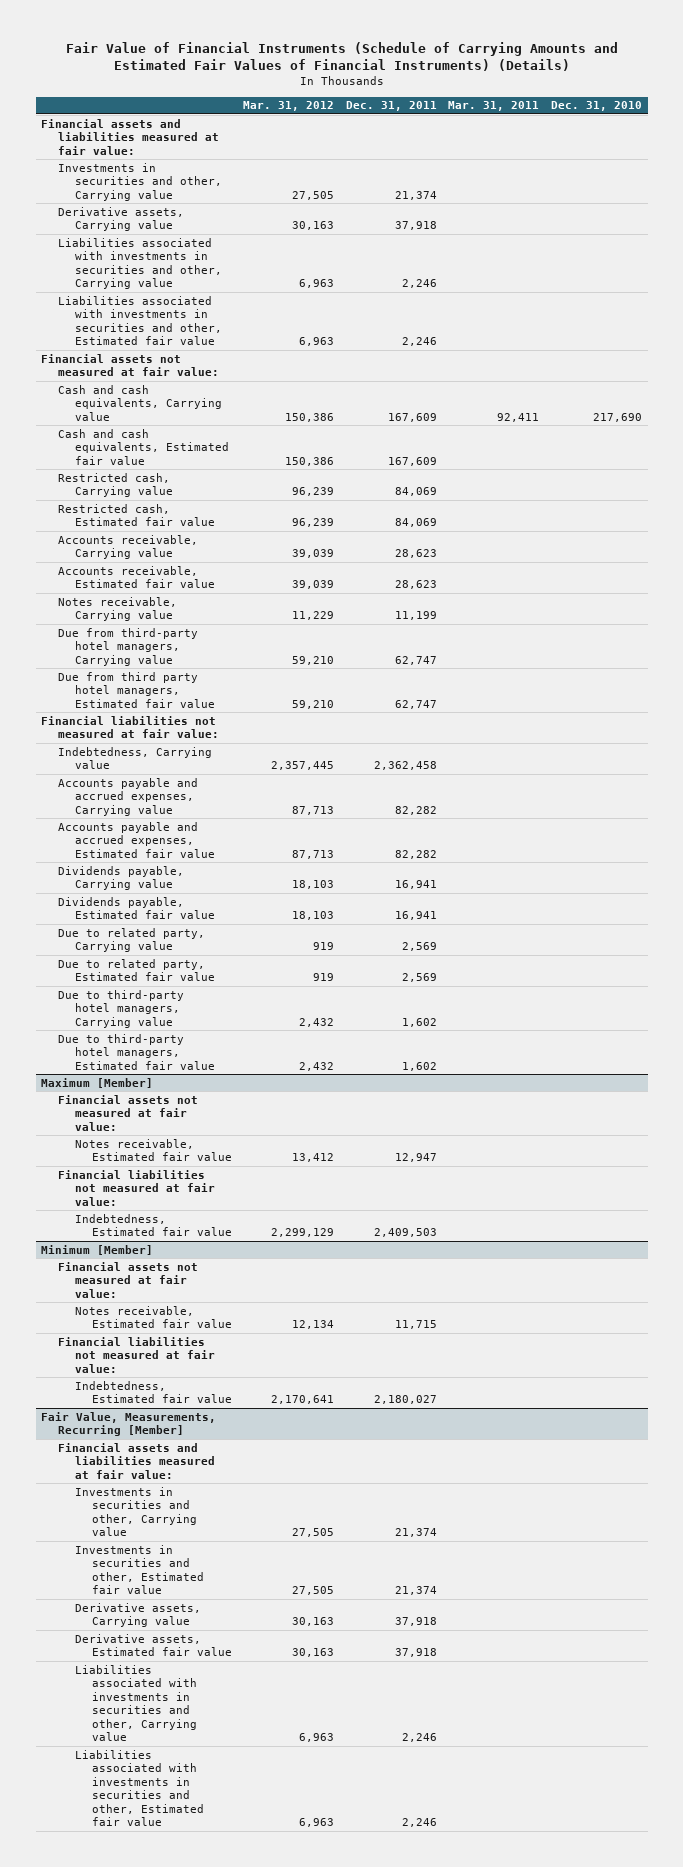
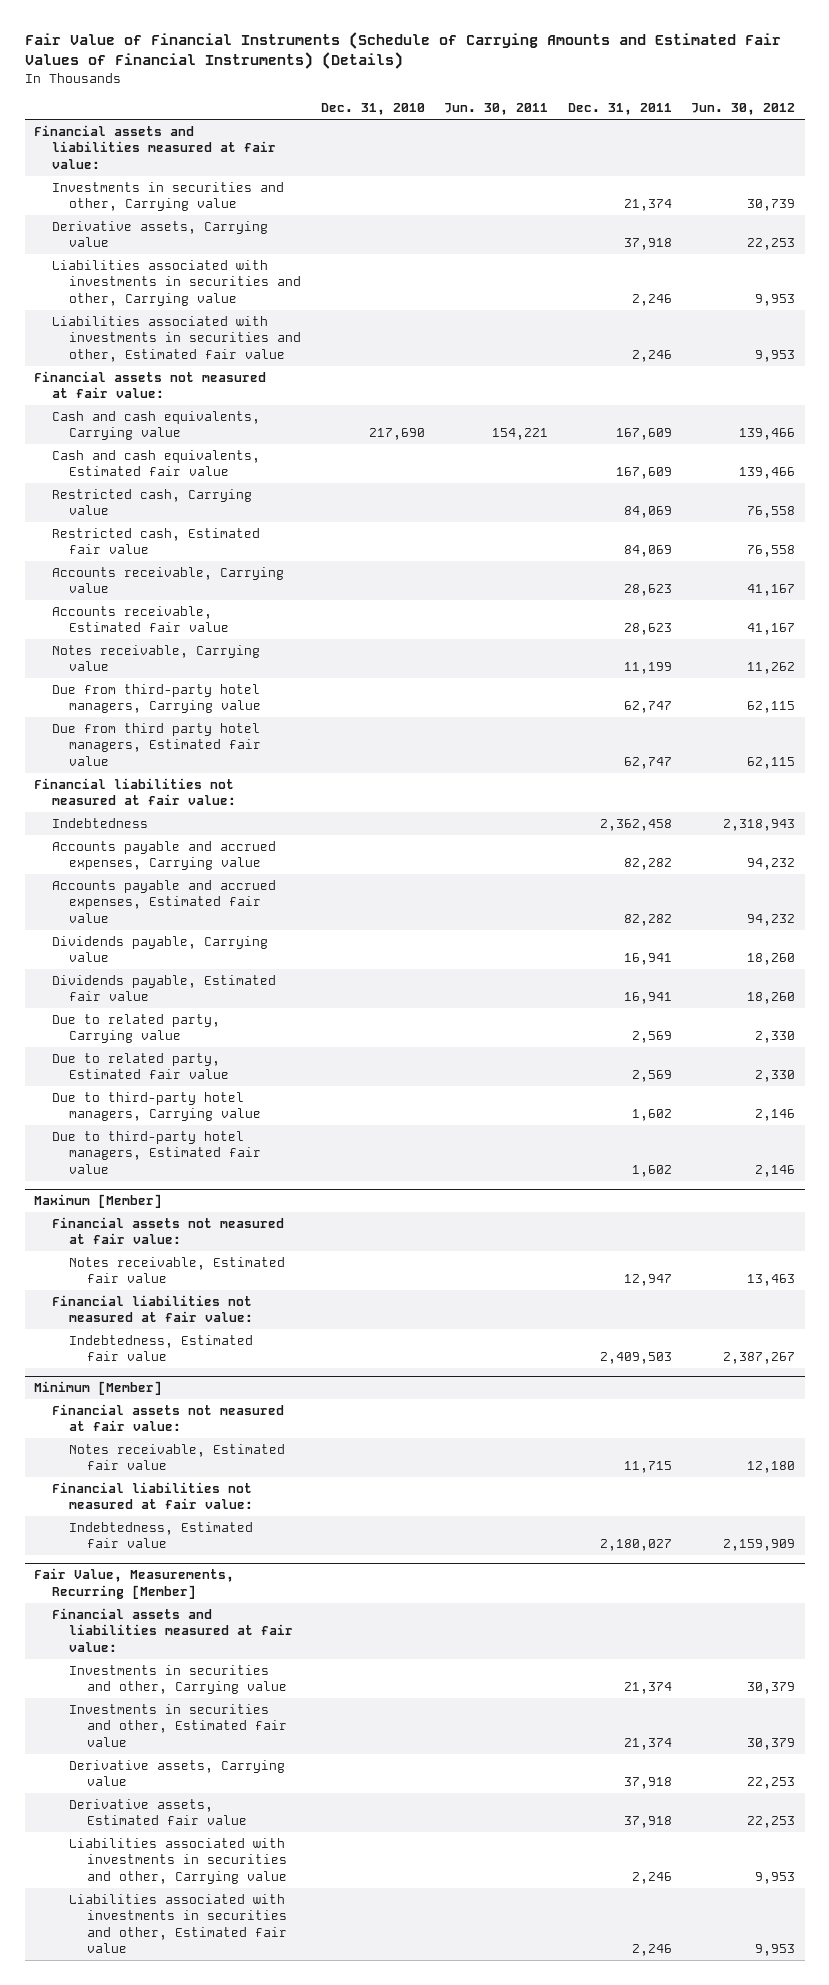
[243,101,335,112] Mar. 31, 2012 -> none
[448,101,540,112] Mar. 31, 2011 -> none
none -> [444,103,549,116] Jun. 30, 2011
none -> [691,103,796,116] Jun. 30, 2012
[58,746,213,770] Indebtedness, Carrying value -> [51,818,148,829] Indebtedness

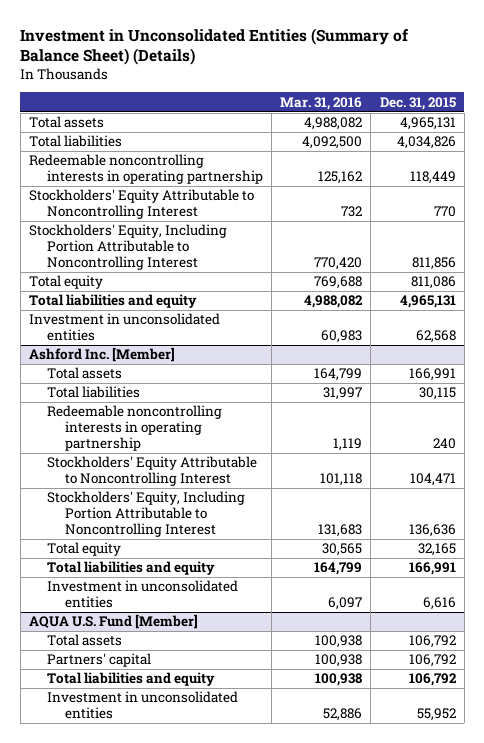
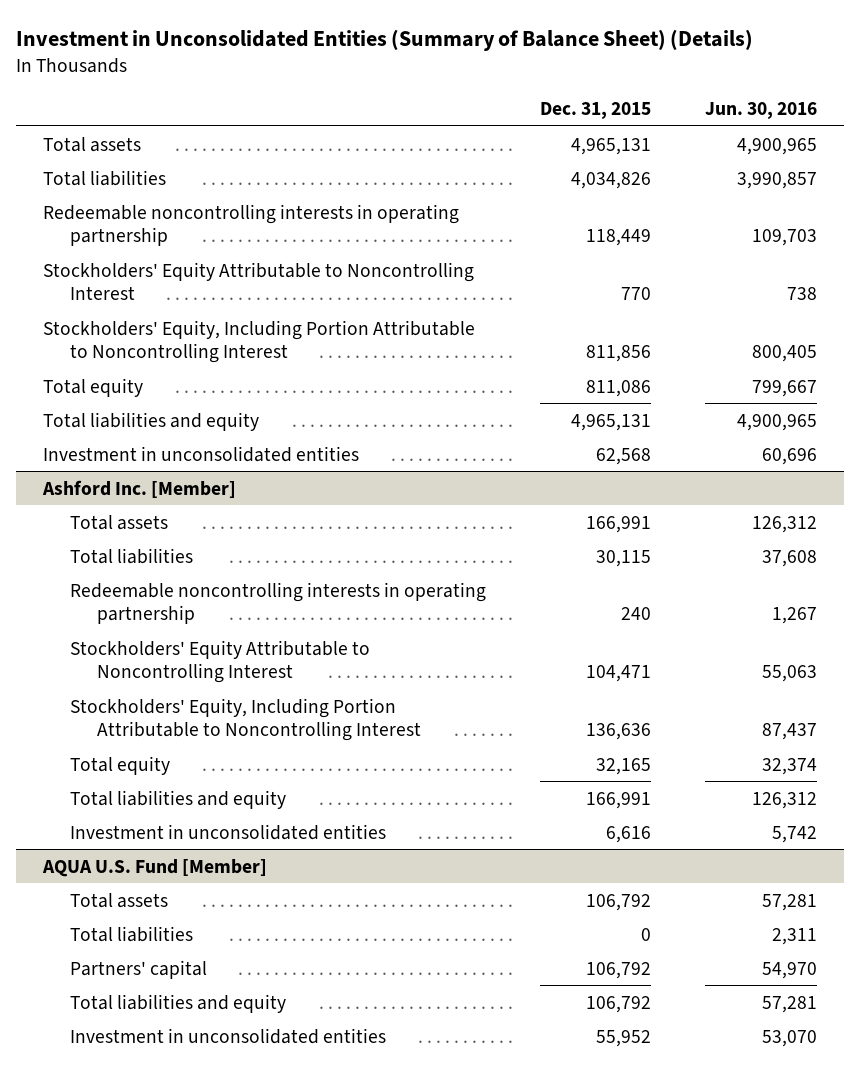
[280,96,363,110] Mar. 31, 2016 -> none
none -> [704,101,817,119] Jun. 30, 2016
none -> [69,925,193,942] Total liabilities

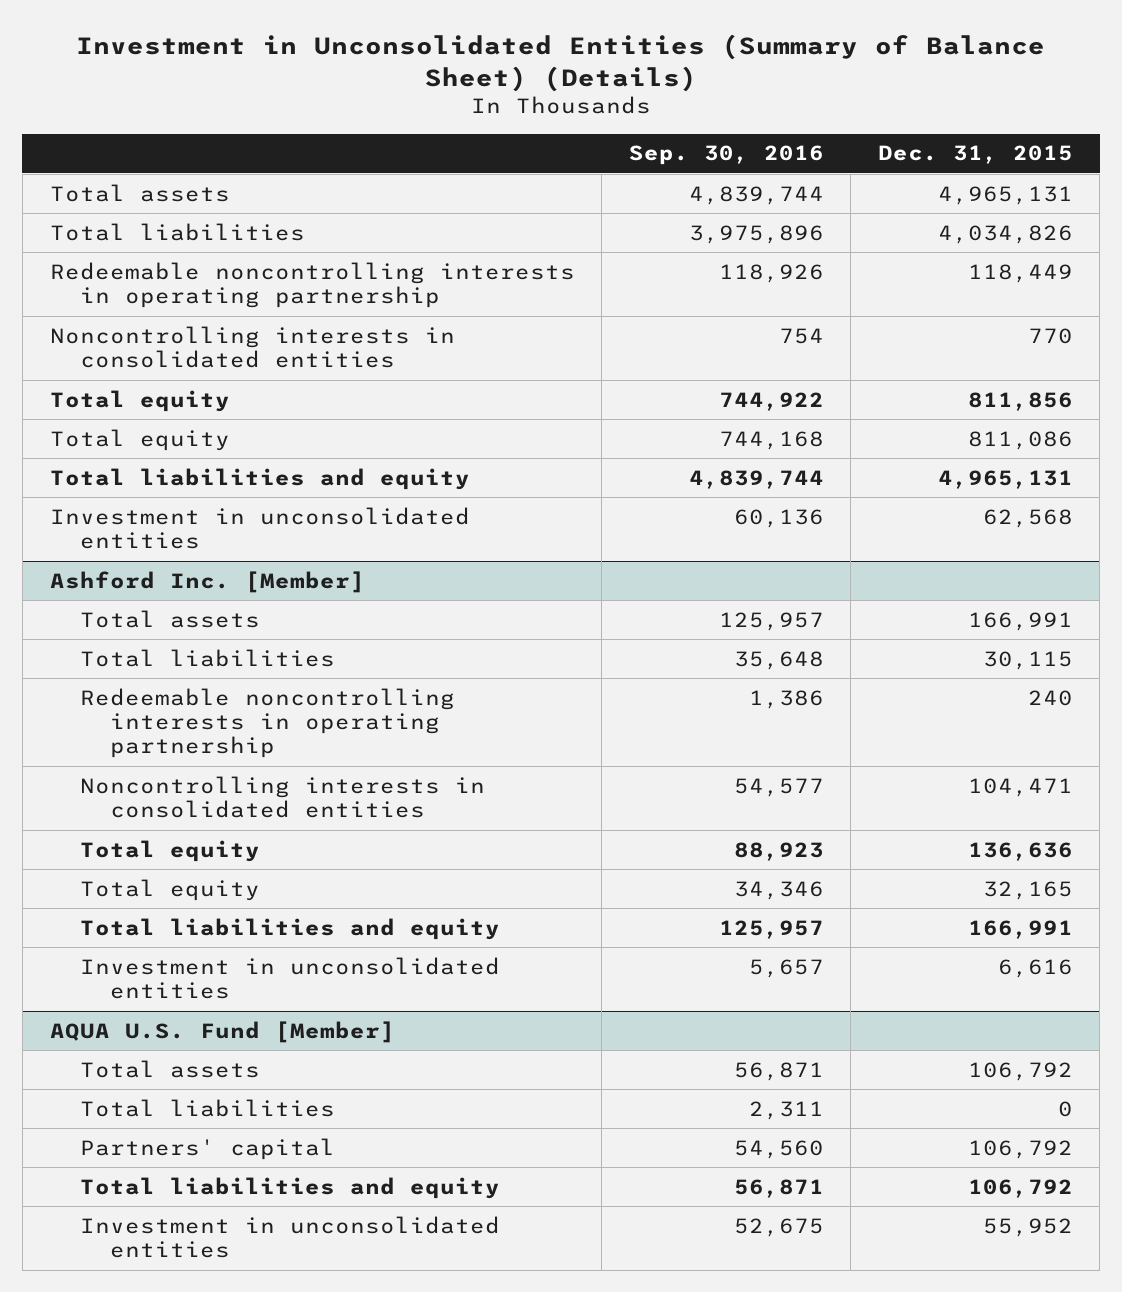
[704,101,817,119] Jun. 30, 2016 -> none
none -> [628,145,824,166] Sep. 30, 2016
[42,261,474,301] Stockholders' Equity Attributable to Noncontrolling Interest -> [49,325,455,369] Noncontrolling interests in consolidated entities
[42,319,475,364] Stockholders' Equity, Including Portion Attributable to Noncontrolling Interest -> [49,389,230,412] Total equity
[69,639,370,684] Stockholders' Equity Attributable to Noncontrolling Interest -> [79,775,485,819] Noncontrolling interests in consolidated entities
[69,697,421,742] Stockholders' Equity, Including Portion Attributable to Noncontrolling Interest -> [79,839,260,862] Total equity

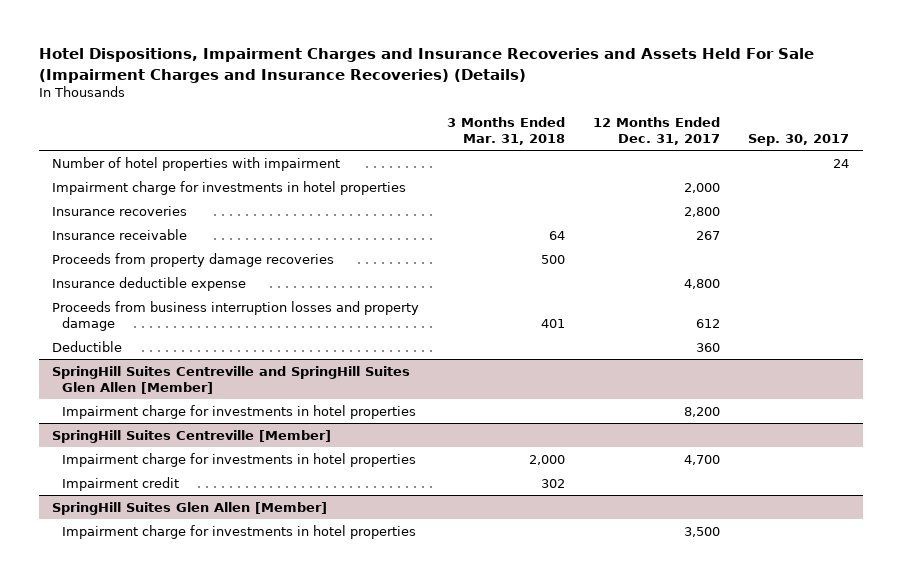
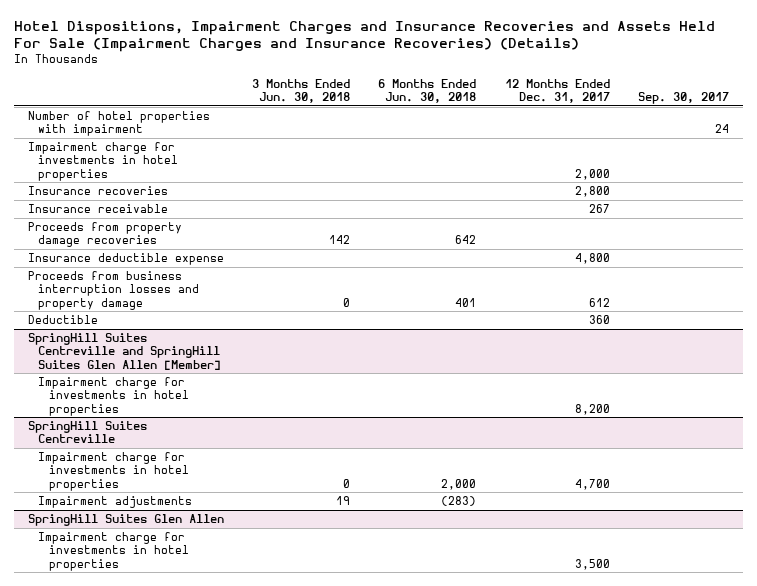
[447,117,566,146] 3 Months Ended Mar. 31, 2018 -> none
none -> [252,78,351,103] 3 Months Ended Jun. 30, 2018
none -> [378,78,477,103] 6 Months Ended Jun. 30, 2018
[52,429,332,443] SpringHill Suites Centreville [Member] -> [27,421,147,444] SpringHill Suites Centreville
[61,476,179,491] Impairment credit -> none
none -> [38,496,193,509] Impairment adjustments
[52,501,328,515] SpringHill Suites Glen Allen [Member] -> [27,514,224,527] SpringHill Suites Glen Allen

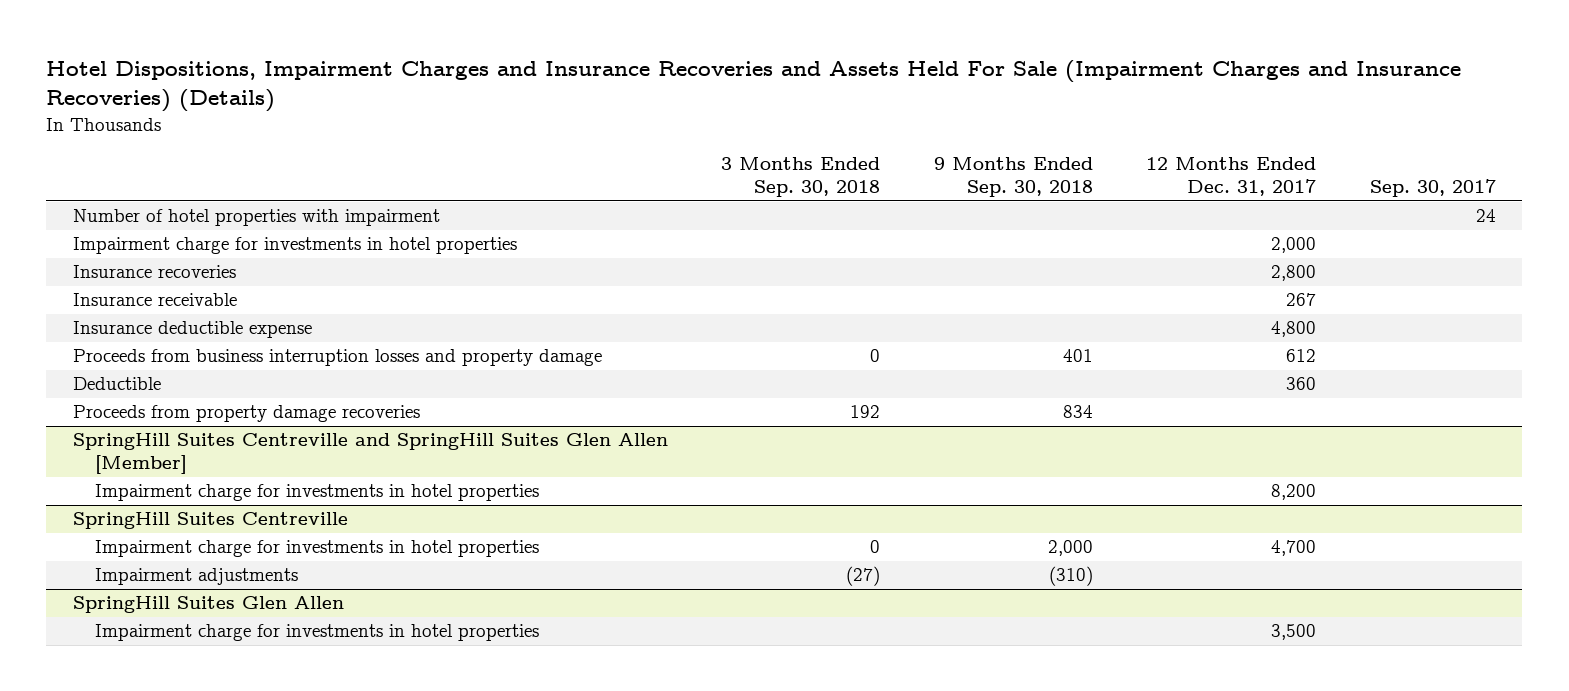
[252,78,351,103] 3 Months Ended Jun. 30, 2018 -> none
[378,78,477,103] 6 Months Ended Jun. 30, 2018 -> none
none -> [721,157,881,198] 3 Months Ended Sep. 30, 2018
none -> [933,157,1093,198] 9 Months Ended Sep. 30, 2018
[27,222,182,248] Proceeds from property damage recoveries -> [72,405,420,423] Proceeds from property damage recoveries

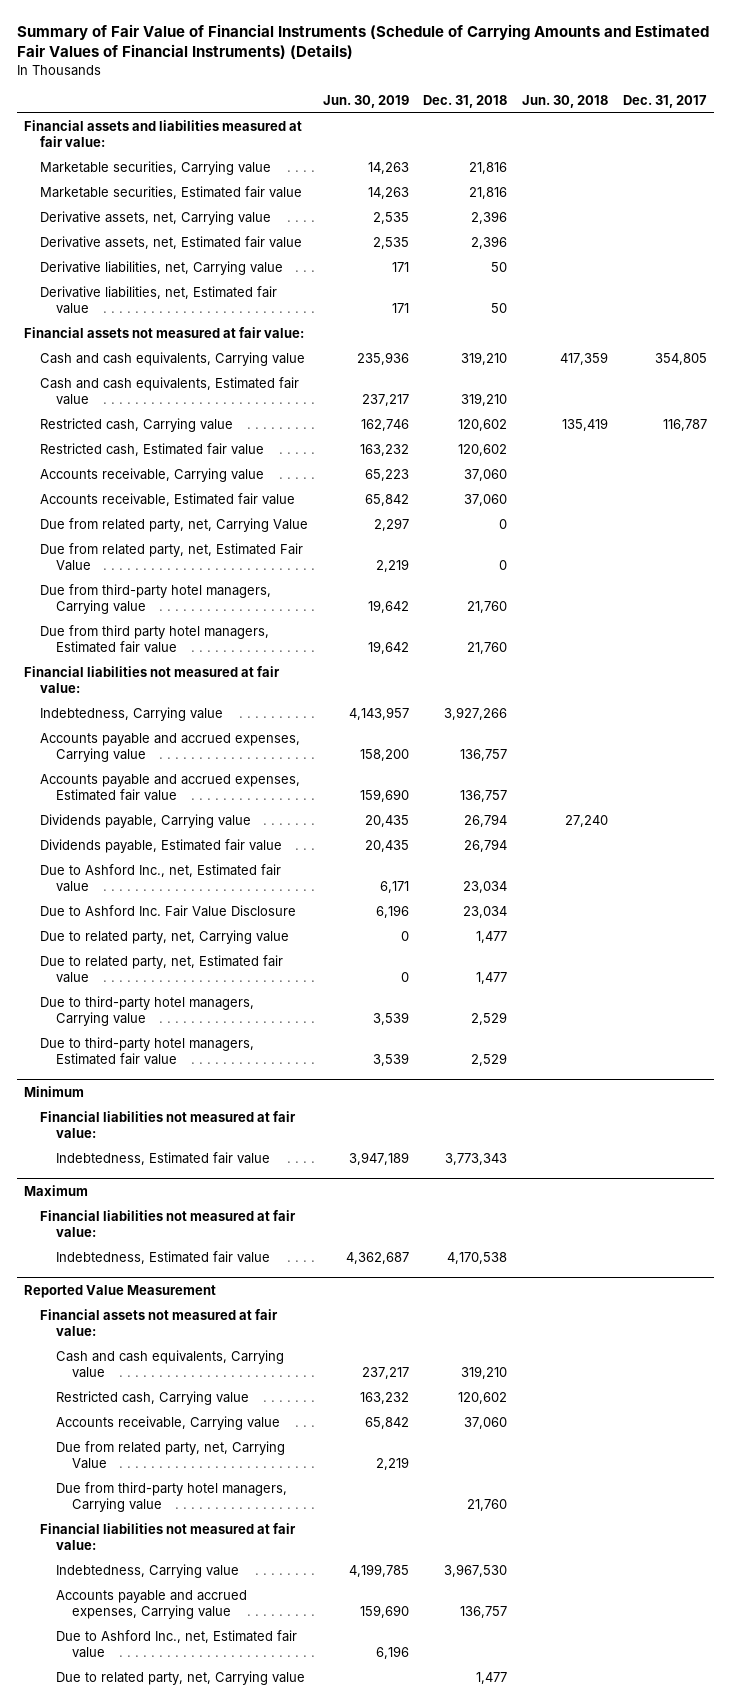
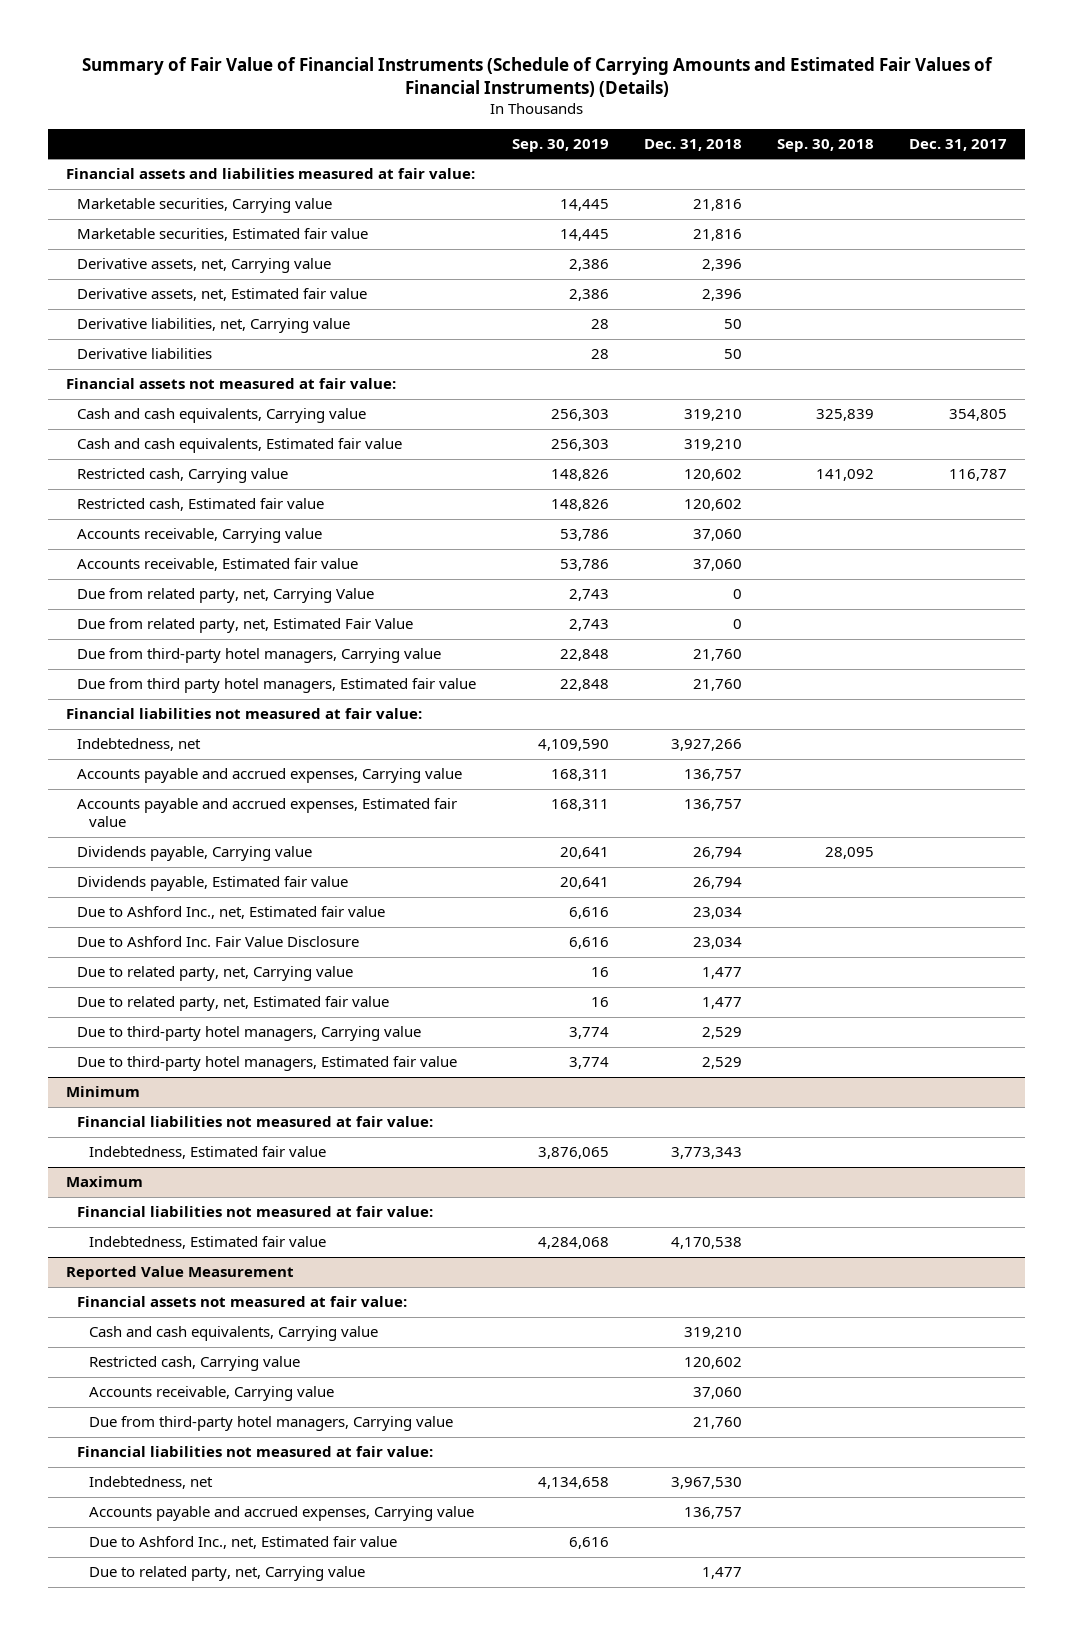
[322,95,409,109] Jun. 30, 2019 -> none
[522,95,609,109] Jun. 30, 2018 -> none
none -> [511,138,609,152] Sep. 30, 2019
none -> [777,138,875,152] Sep. 30, 2018
[40,286,278,315] Derivative liabilities, net, Estimated fair value -> [77,348,213,360] Derivative liabilities
[40,707,224,722] Indebtedness, Carrying value -> [77,738,202,752] Indebtedness, net
[56,1441,286,1470] Due from related party, net, Carrying Value -> none
[56,1564,240,1579] Indebtedness, Carrying value -> [89,1476,214,1490] Indebtedness, net

